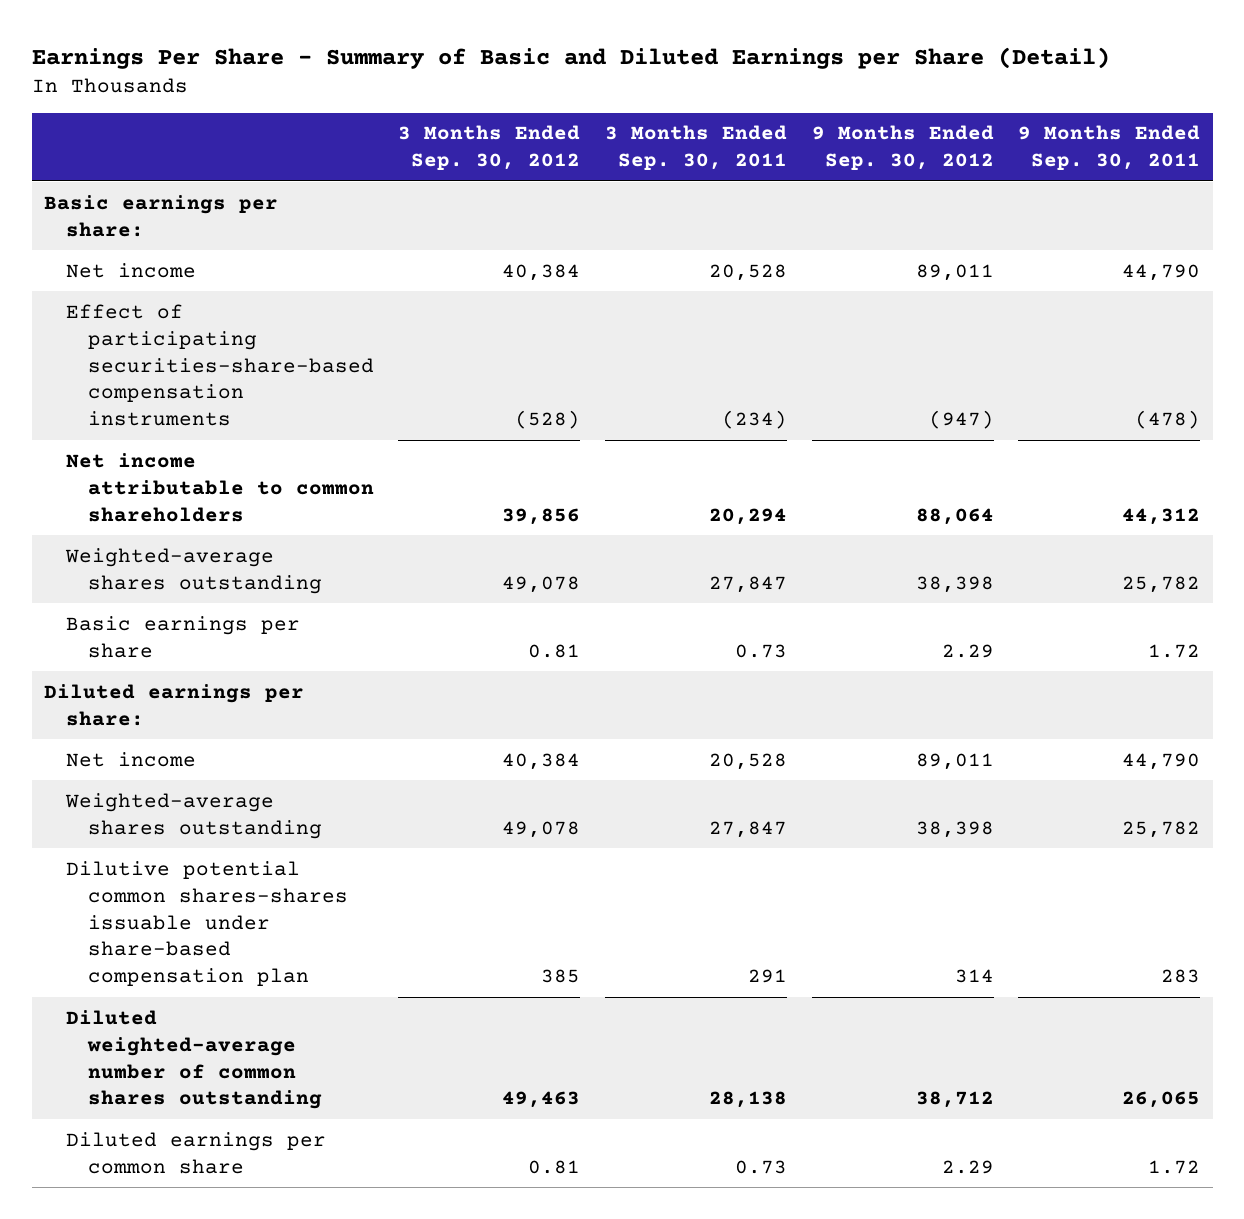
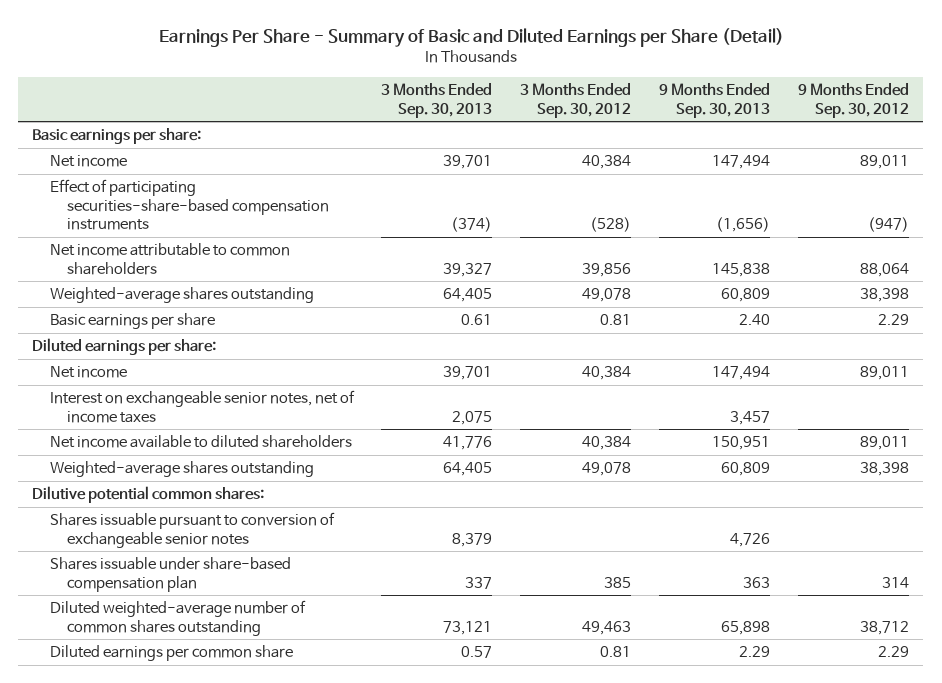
[605,125,788,171] 3 Months Ended Sep. 30, 2011 -> none
[1018,125,1201,171] 9 Months Ended Sep. 30, 2011 -> none
none -> [381,83,493,118] 3 Months Ended Sep. 30, 2013
none -> [659,83,771,118] 9 Months Ended Sep. 30, 2013
none -> [49,390,355,423] Interest on exchangeable senior notes, net of income taxes
none -> [49,435,352,449] Net income available to diluted shareholders
none -> [32,486,265,504] Dilutive potential common shares:
none -> [49,512,335,548] Shares issuable pursuant to conversion of exchangeable senior notes
[65,860,348,987] Dilutive potential common shares-shares issuable under share-based compensation plan -> [49,557,291,592] Shares issuable under share-based compensation plan

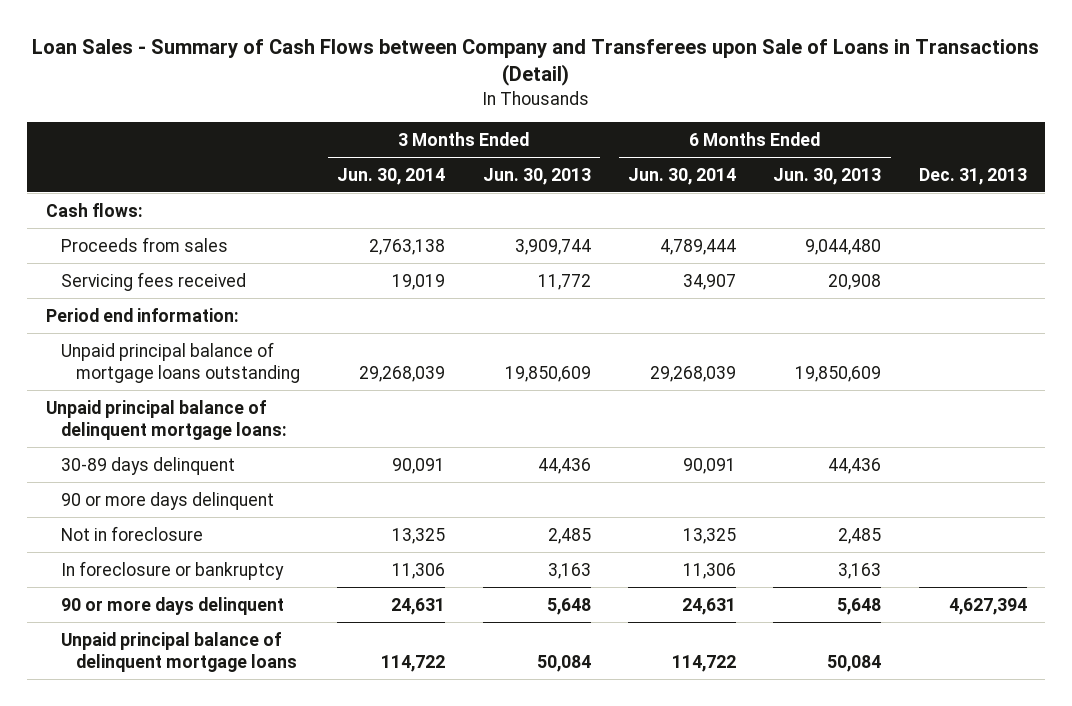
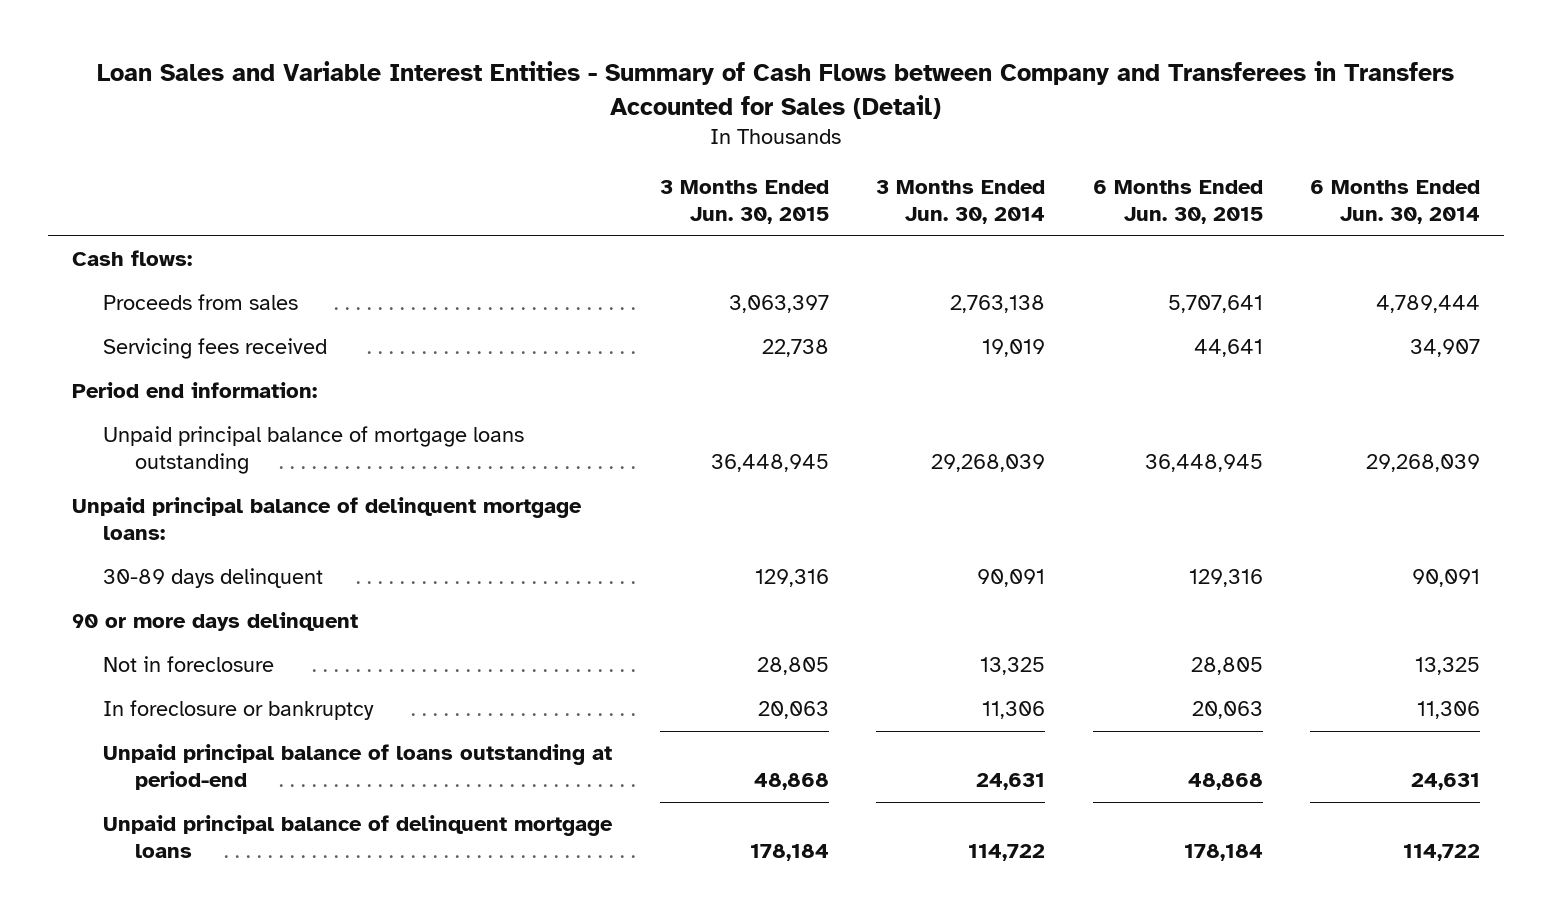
[32,39,1040,87] Loan Sales - Summary of Cash Flows between Company and Transferees upon Sale of Loans in Transactions (Detail) -> [97,61,1455,119] Loan Sales and Variable Interest Entities - Summary of Cash Flows between Company and Transferees in Transfers Accounted for Sales (Detail)
[482,167,591,185] Jun. 30, 2013 -> none
[773,167,882,185] Jun. 30, 2013 -> none
[918,167,1027,185] Dec. 31, 2013 -> none
none -> [659,180,829,225] 3 Months Ended Jun. 30, 2015
none -> [1092,180,1263,225] 6 Months Ended Jun. 30, 2015
[60,596,284,615] 90 or more days delinquent -> [103,744,613,791] Unpaid principal balance of loans outstanding at period-end

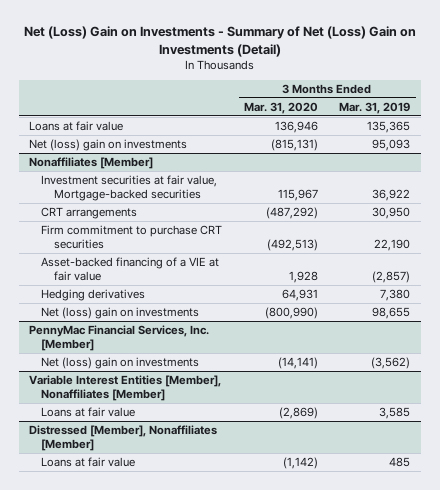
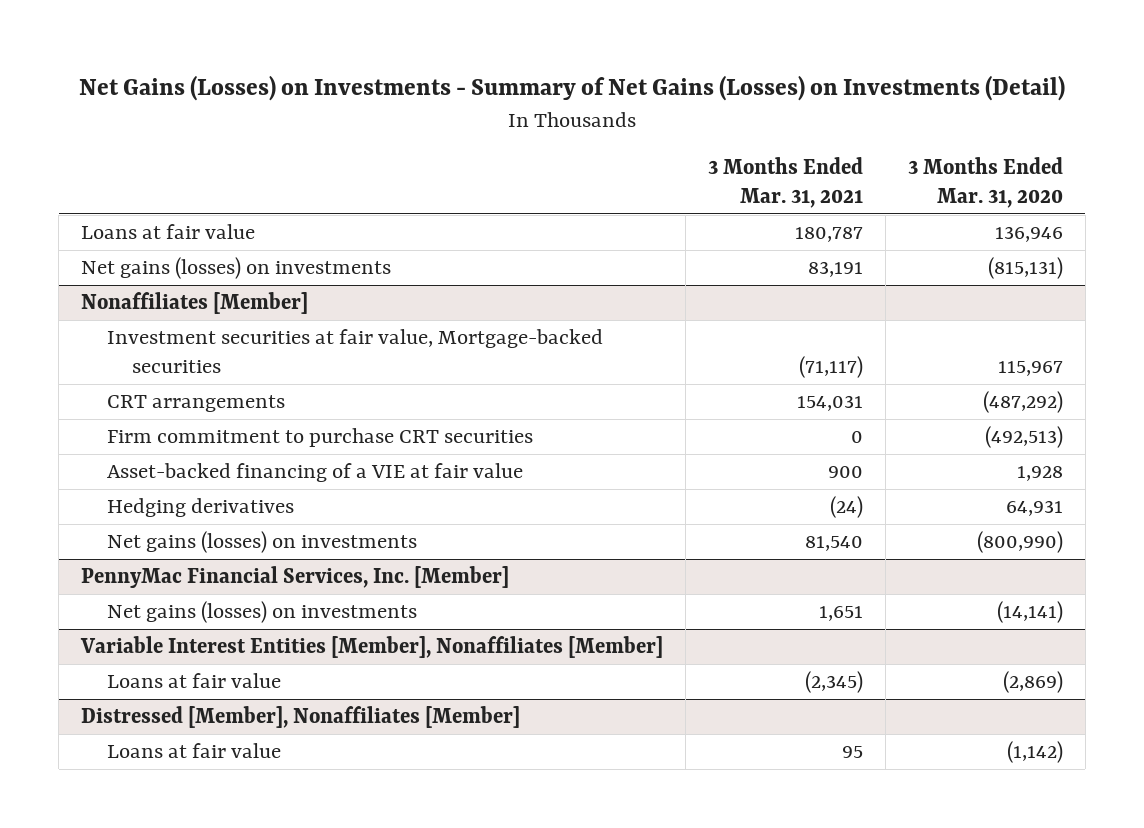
[23,26,416,57] Net (Loss) Gain on Investments - Summary of Net (Loss) Gain on Investments (Detail) -> [79,75,1066,102] Net Gains (Losses) on Investments - Summary of Net Gains (Losses) on Investments (Detail)
[339,101,411,114] Mar. 31, 2019 -> none
none -> [708,157,864,209] 3 Months Ended Mar. 31, 2021
[29,138,188,151] Net (loss) gain on investments -> [81,256,392,279] Net gains (losses) on investments
[41,306,200,319] Net (loss) gain on investments -> [106,530,417,553] Net gains (losses) on investments
[41,356,200,369] Net (loss) gain on investments -> [106,600,417,623] Net gains (losses) on investments

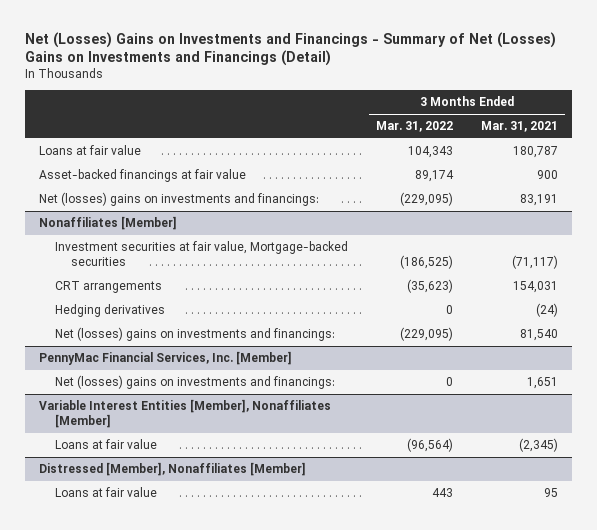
[79,75,1066,102] Net Gains (Losses) on Investments - Summary of Net Gains (Losses) on Investments (Detail) -> [24,31,556,67] Net (Losses) Gains on Investments and Financings - Summary of Net (Losses) Gains on Investments and Financings (Detail)
[907,157,1063,209] 3 Months Ended Mar. 31, 2020 -> none
none -> [376,121,454,133] Mar. 31, 2022
none -> [38,169,246,183] Asset-backed financings at fair value
[81,256,392,279] Net gains (losses) on investments -> [38,192,319,207] Net (losses) gains on investments and financings:
[106,427,533,447] Firm commitment to purchase CRT securities -> none
[106,462,523,482] Asset-backed financing of a VIE at fair value -> none
[106,530,417,553] Net gains (losses) on investments -> [55,327,336,342] Net (losses) gains on investments and financings:
[106,600,417,623] Net gains (losses) on investments -> [55,375,336,390] Net (losses) gains on investments and financings:

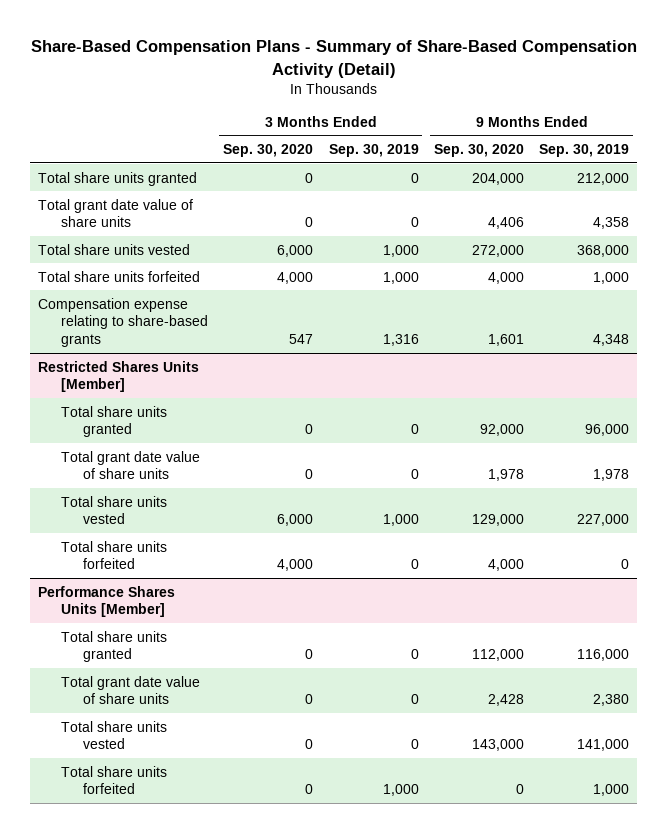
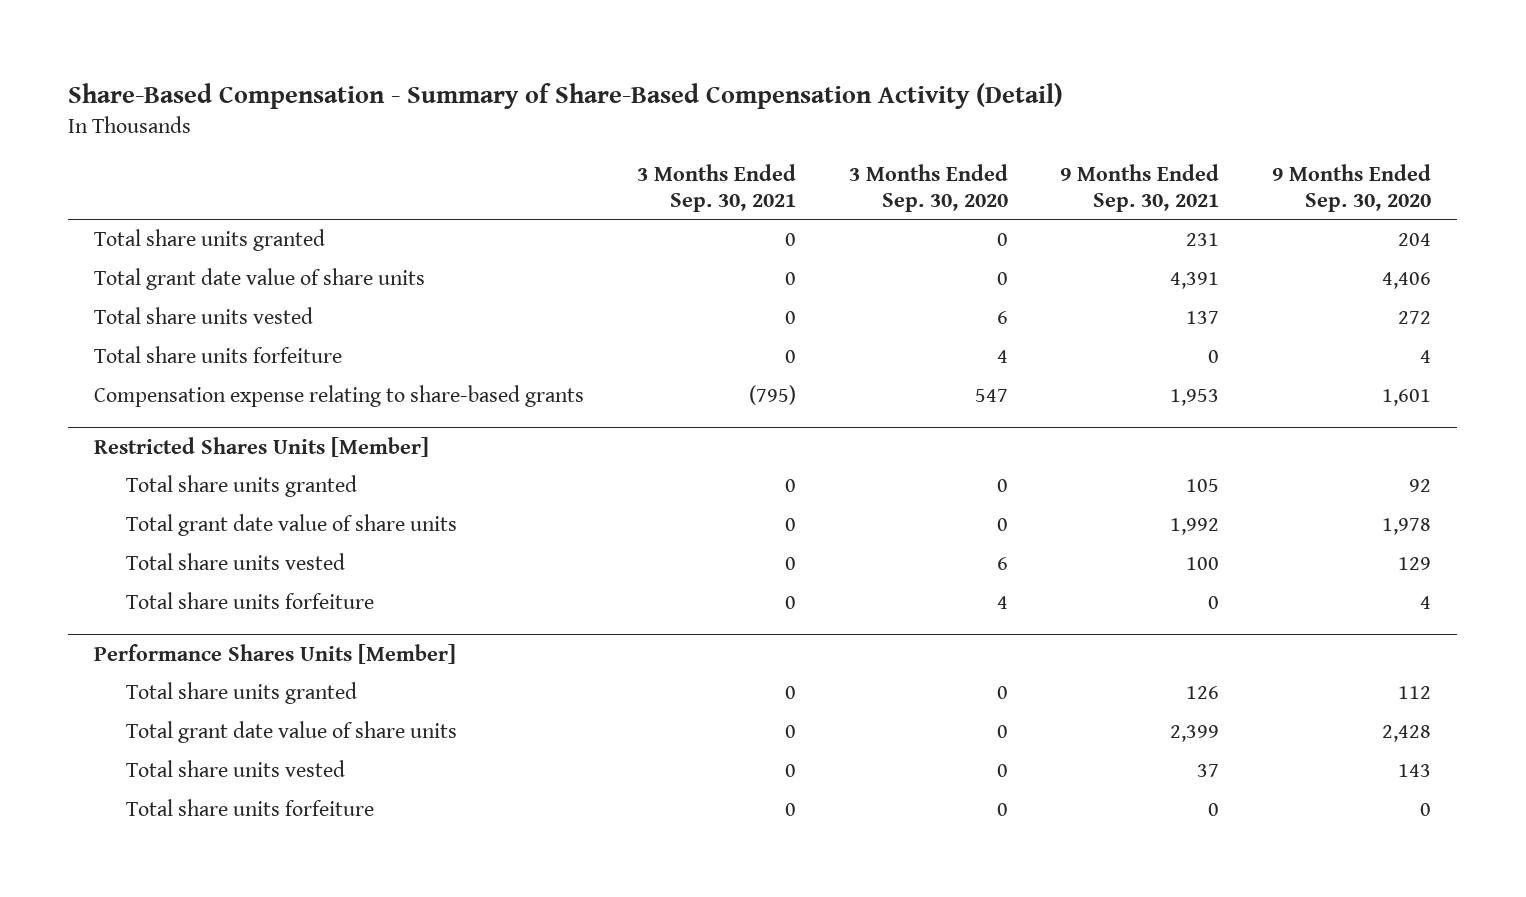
[30,40,637,78] Share-Based Compensation Plans - Summary of Share-Based Compensation Activity (Detail) -> [68,82,1064,109] Share-Based Compensation - Summary of Share-Based Compensation Activity (Detail)
[328,144,419,158] Sep. 30, 2019 -> none
[539,144,630,158] Sep. 30, 2019 -> none
none -> [637,164,797,212] 3 Months Ended Sep. 30, 2021
none -> [1060,164,1220,212] 9 Months Ended Sep. 30, 2021
[472,172,525,185] 204,000 -> [1398,233,1432,247] 204
[277,244,314,257] 6,000 -> [996,311,1008,325] 6
[472,244,525,257] 272,000 -> [1398,311,1432,325] 272
[38,270,201,282] Total share units forfeited -> [94,346,343,364] Total share units forfeiture
[277,271,314,284] 4,000 -> [996,350,1008,364] 4
[488,271,525,284] 4,000 -> [1420,350,1432,364] 4
[480,424,525,437] 92,000 -> [1409,479,1432,493] 92
[277,514,314,527] 6,000 -> [996,557,1008,571] 6
[472,514,525,527] 129,000 -> [1398,557,1432,571] 129
[60,540,167,570] Total share units forfeited -> [125,592,374,610] Total share units forfeiture
[277,559,314,572] 4,000 -> [996,596,1008,610] 4
[488,559,525,572] 4,000 -> [1420,596,1432,610] 4
[472,649,525,662] 112,000 -> [1398,686,1432,700] 112
[472,739,525,752] 143,000 -> [1398,764,1432,778] 143
[60,765,167,795] Total share units forfeited -> [125,799,374,817] Total share units forfeiture

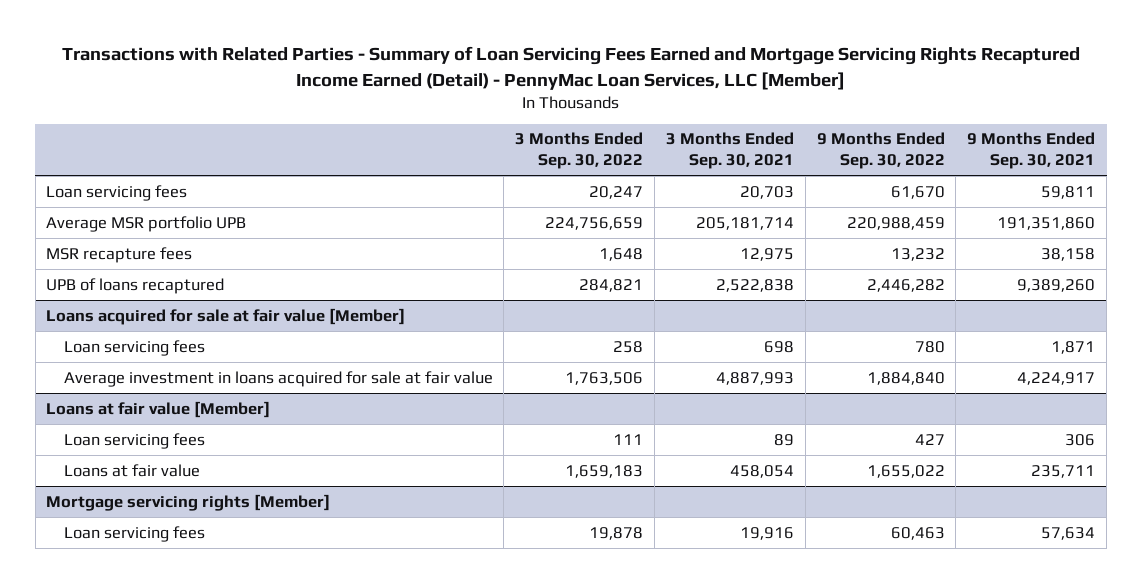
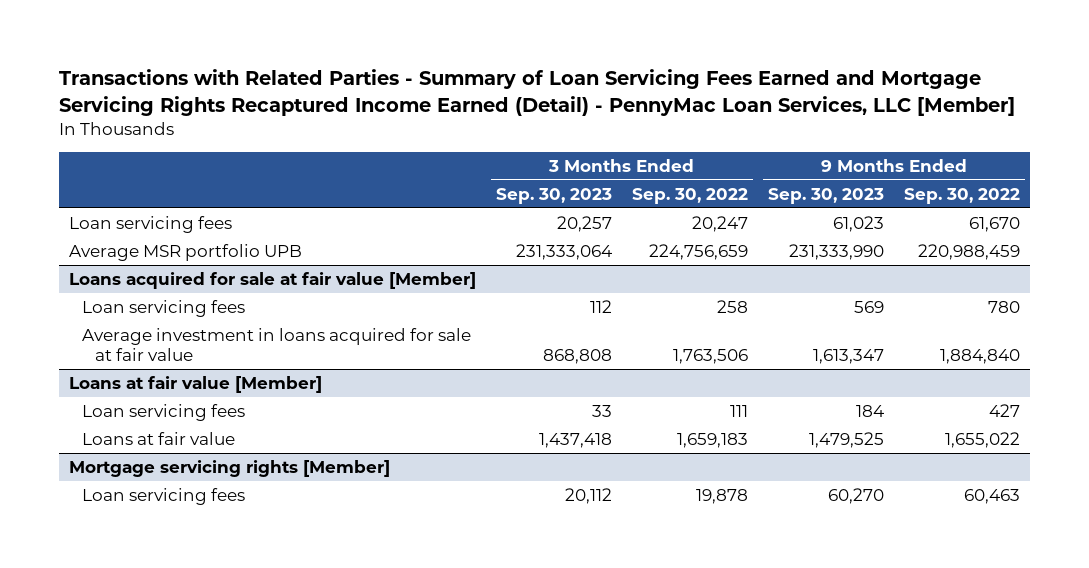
[665,132,794,170] 3 Months Ended Sep. 30, 2021 -> none
[967,132,1096,170] 9 Months Ended Sep. 30, 2021 -> none
none -> [495,187,612,204] Sep. 30, 2023
none -> [767,187,884,204] Sep. 30, 2023
[46,246,193,263] MSR recapture fees -> none
[46,277,225,294] UPB of loans recaptured -> none

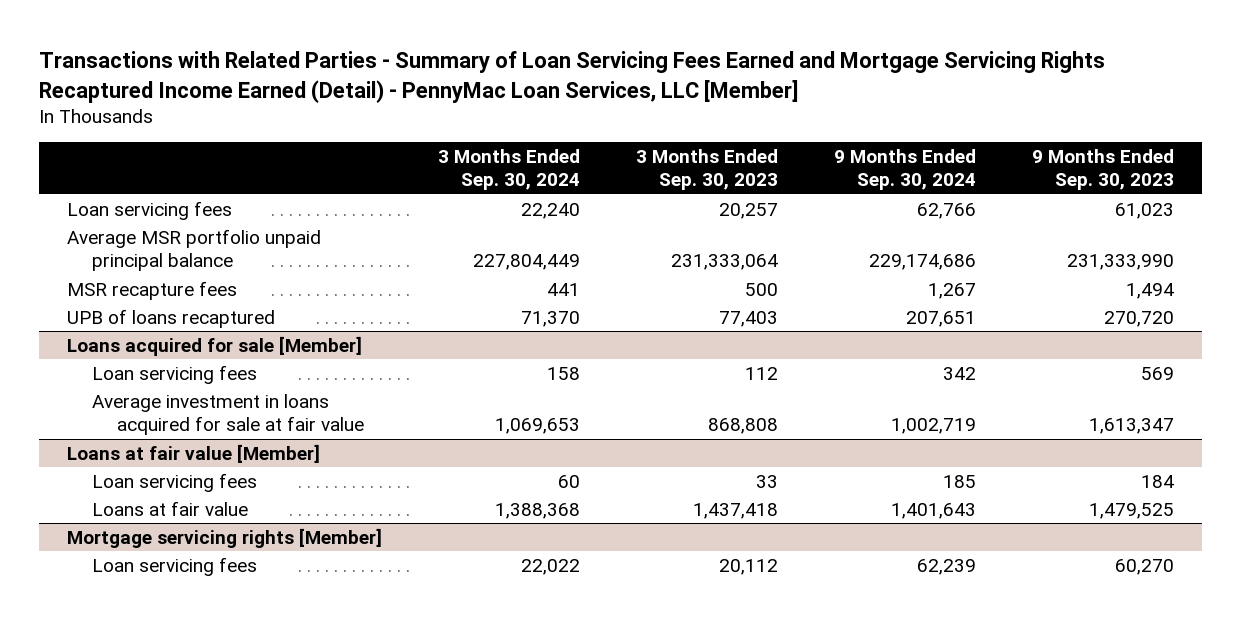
[631,187,748,204] Sep. 30, 2022 -> none
[903,187,1020,204] Sep. 30, 2022 -> none
none -> [437,149,580,191] 3 Months Ended Sep. 30, 2024
none -> [834,149,977,191] 9 Months Ended Sep. 30, 2024
[68,243,302,261] Average MSR portfolio UPB -> [66,228,321,272] Average MSR portfolio unpaid principal balance
none -> [66,280,237,300] MSR recapture fees
none -> [66,308,275,328] UPB of loans recaptured
[68,271,476,289] Loans acquired for sale at fair value [Member] -> [66,335,362,356] Loans acquired for sale [Member]

